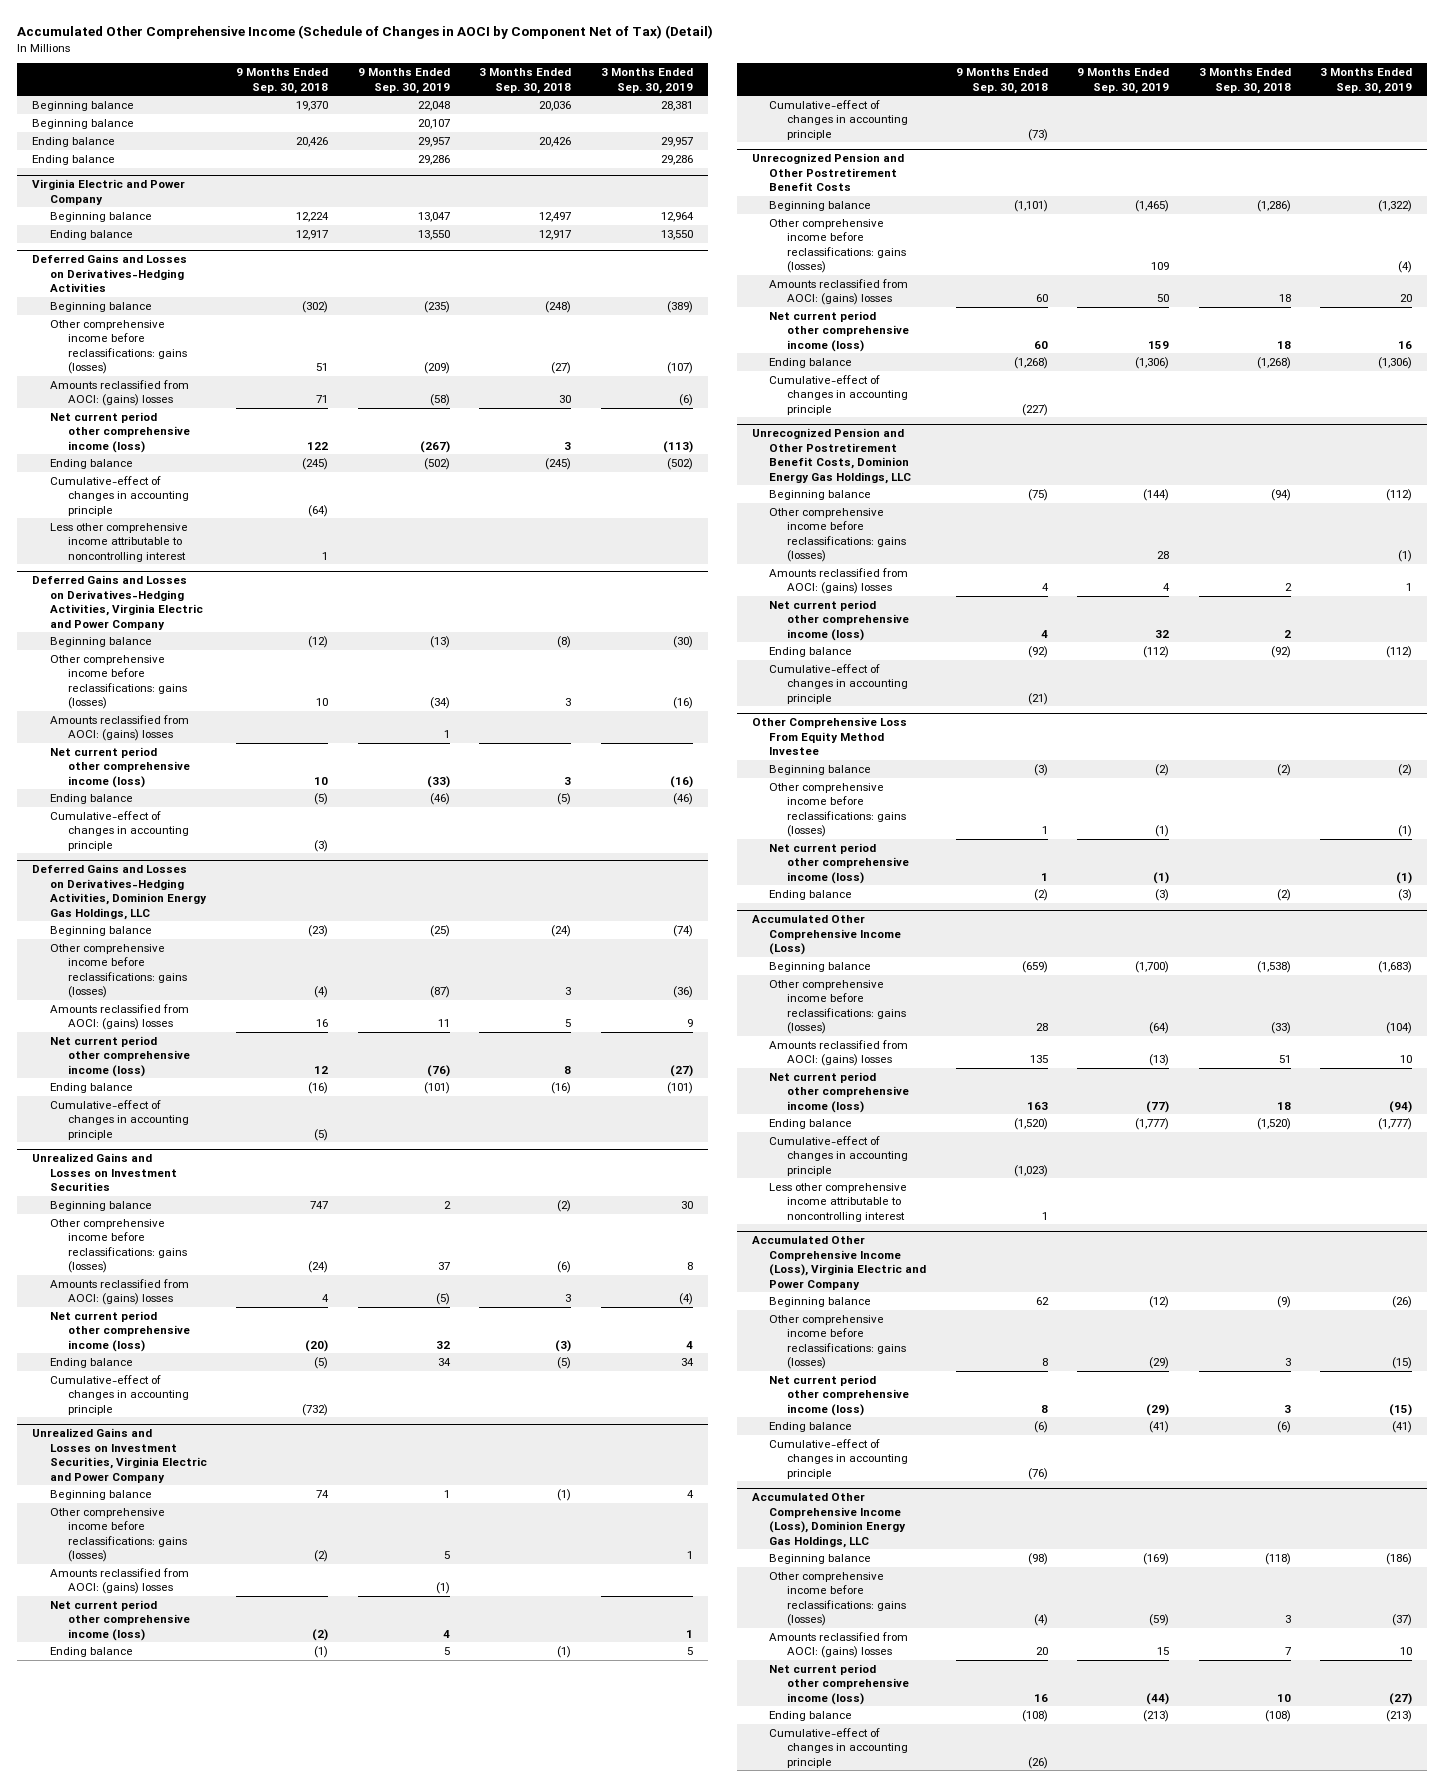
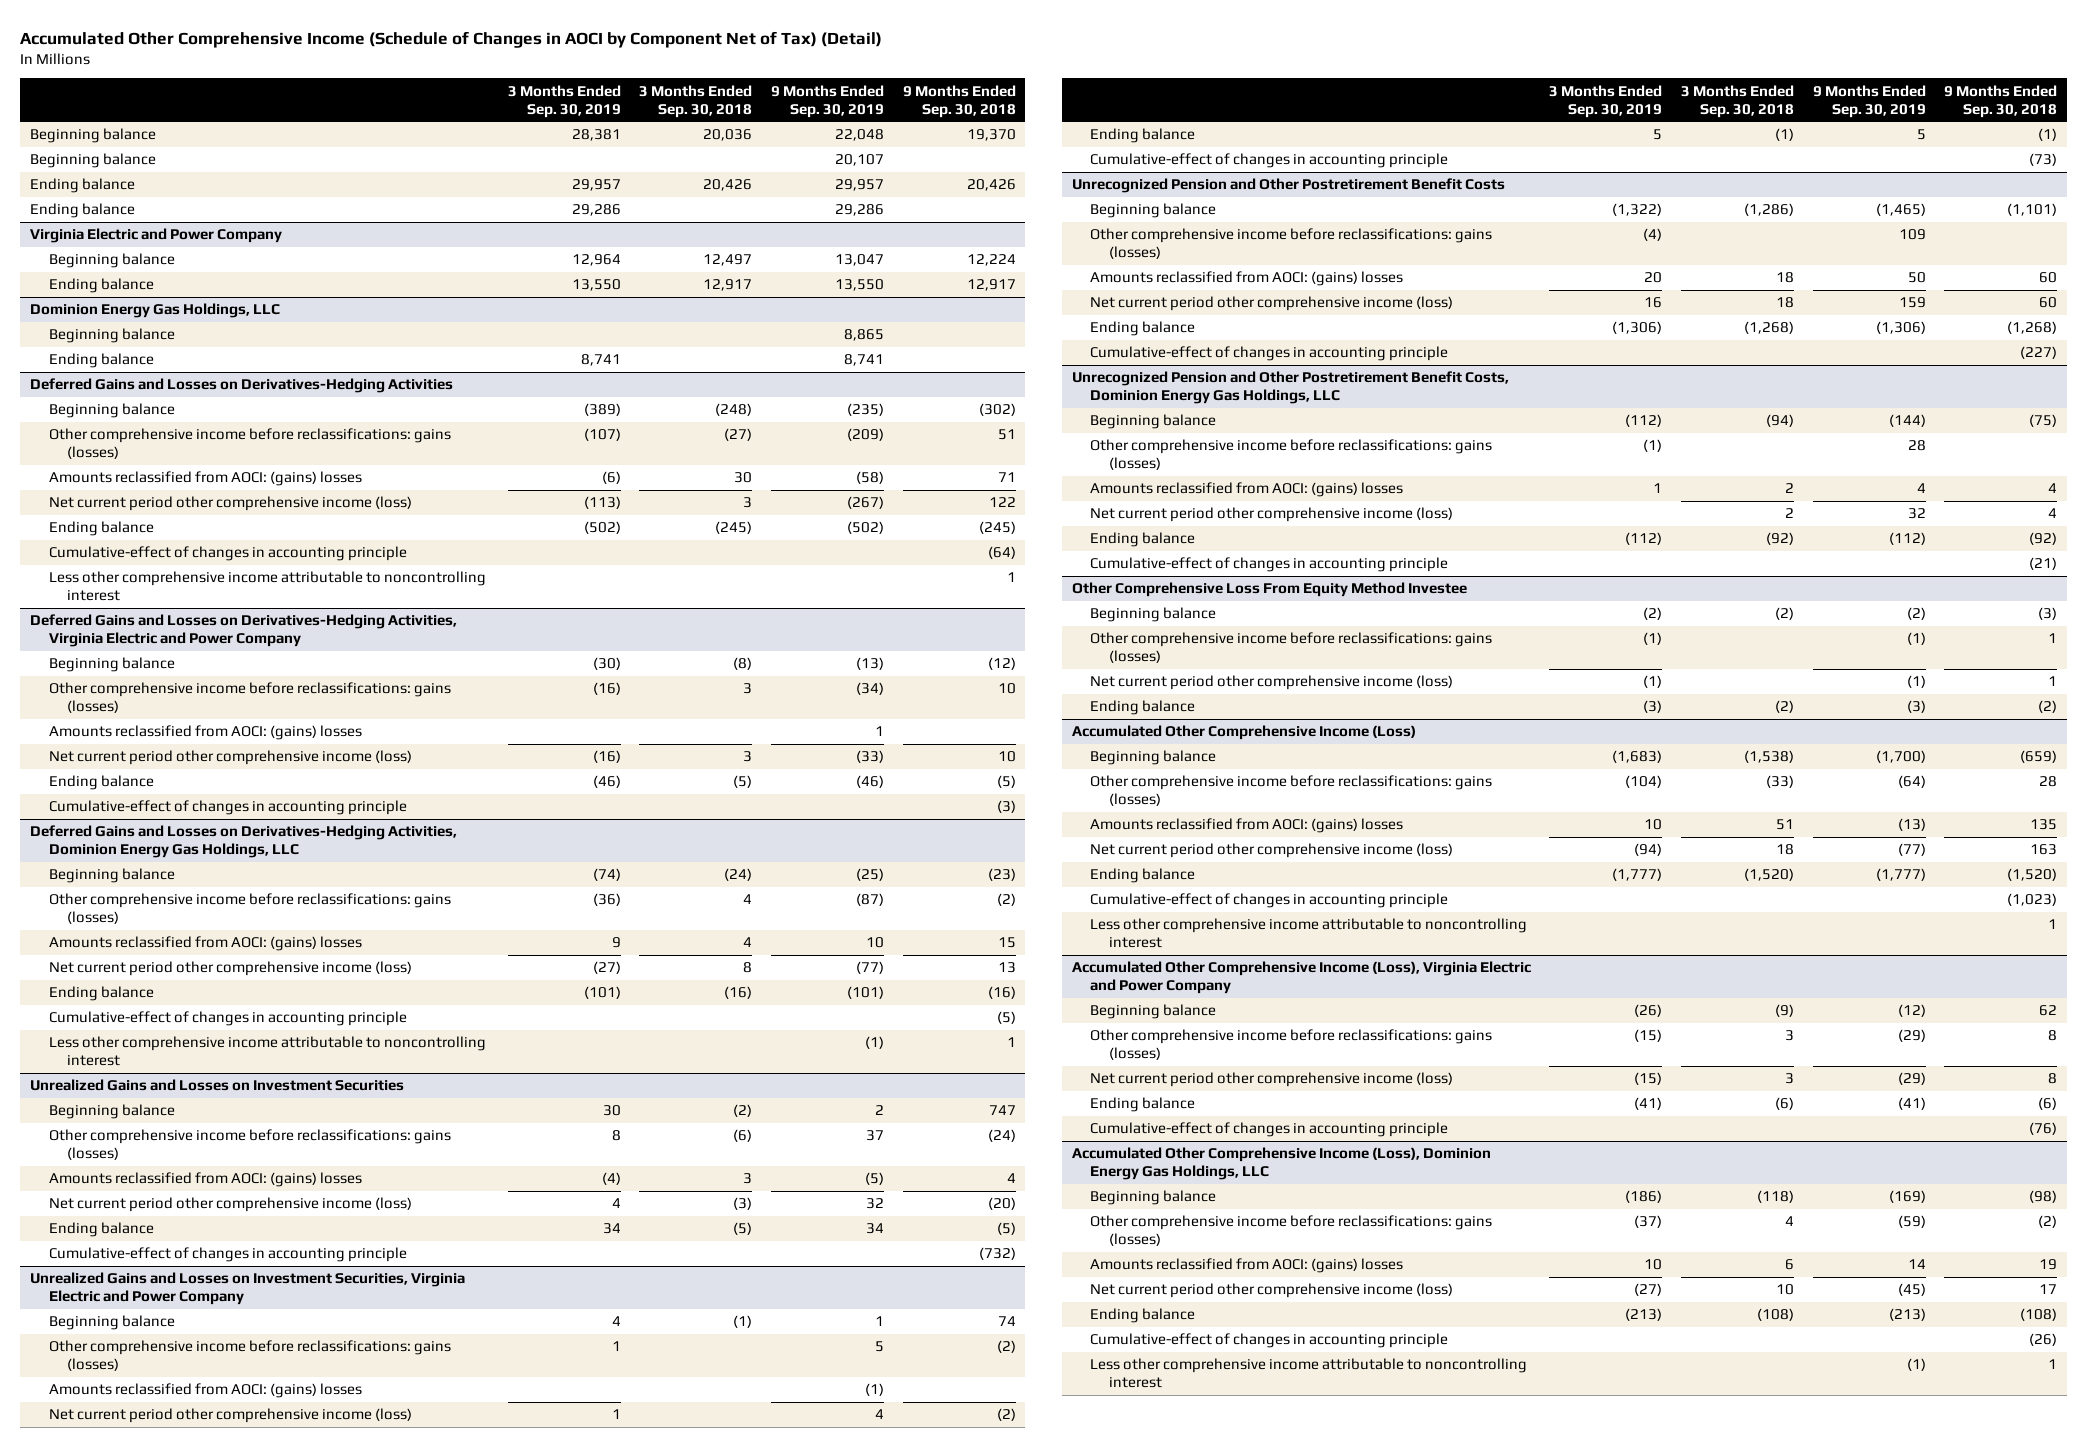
none -> [29,303,280,319] Dominion Energy Gas Holdings, LLC
none -> [48,328,175,344] Beginning balance
none -> [48,353,154,369] Ending balance
[314,986,329,999] (4) -> [996,893,1016,907] (2)
[565,987,572,996] 3 -> [743,894,753,905] 4
[316,1019,329,1028] 16 -> [997,937,1016,949] 15
[437,1019,450,1028] 11 -> [865,937,884,949] 10
[565,1019,572,1028] 5 -> [743,937,753,948] 4
[314,1065,329,1074] 12 -> [997,962,1016,974] 13
[426,1064,450,1077] (76) -> [855,961,884,975] (77)
none -> [48,1036,486,1067] Less other comprehensive income attributable to noncontrolling interest
[1033,1614,1048,1627] (4) -> [2038,1215,2058,1229] (2)
[1284,1615,1291,1624] 3 -> [1785,1216,1795,1227] 4
[1035,1647,1048,1656] 20 -> [2039,1259,2058,1271] 19
[1157,1647,1170,1656] 15 -> [1907,1259,1926,1270] 14
[1284,1647,1291,1656] 7 -> [1785,1259,1795,1271] 6
[1033,1693,1048,1702] 16 -> [2039,1284,2058,1295] 17
[1146,1692,1170,1705] (44) -> [1897,1283,1926,1297] (45)
none -> [1090,1358,1528,1389] Less other comprehensive income attributable to noncontrolling interest

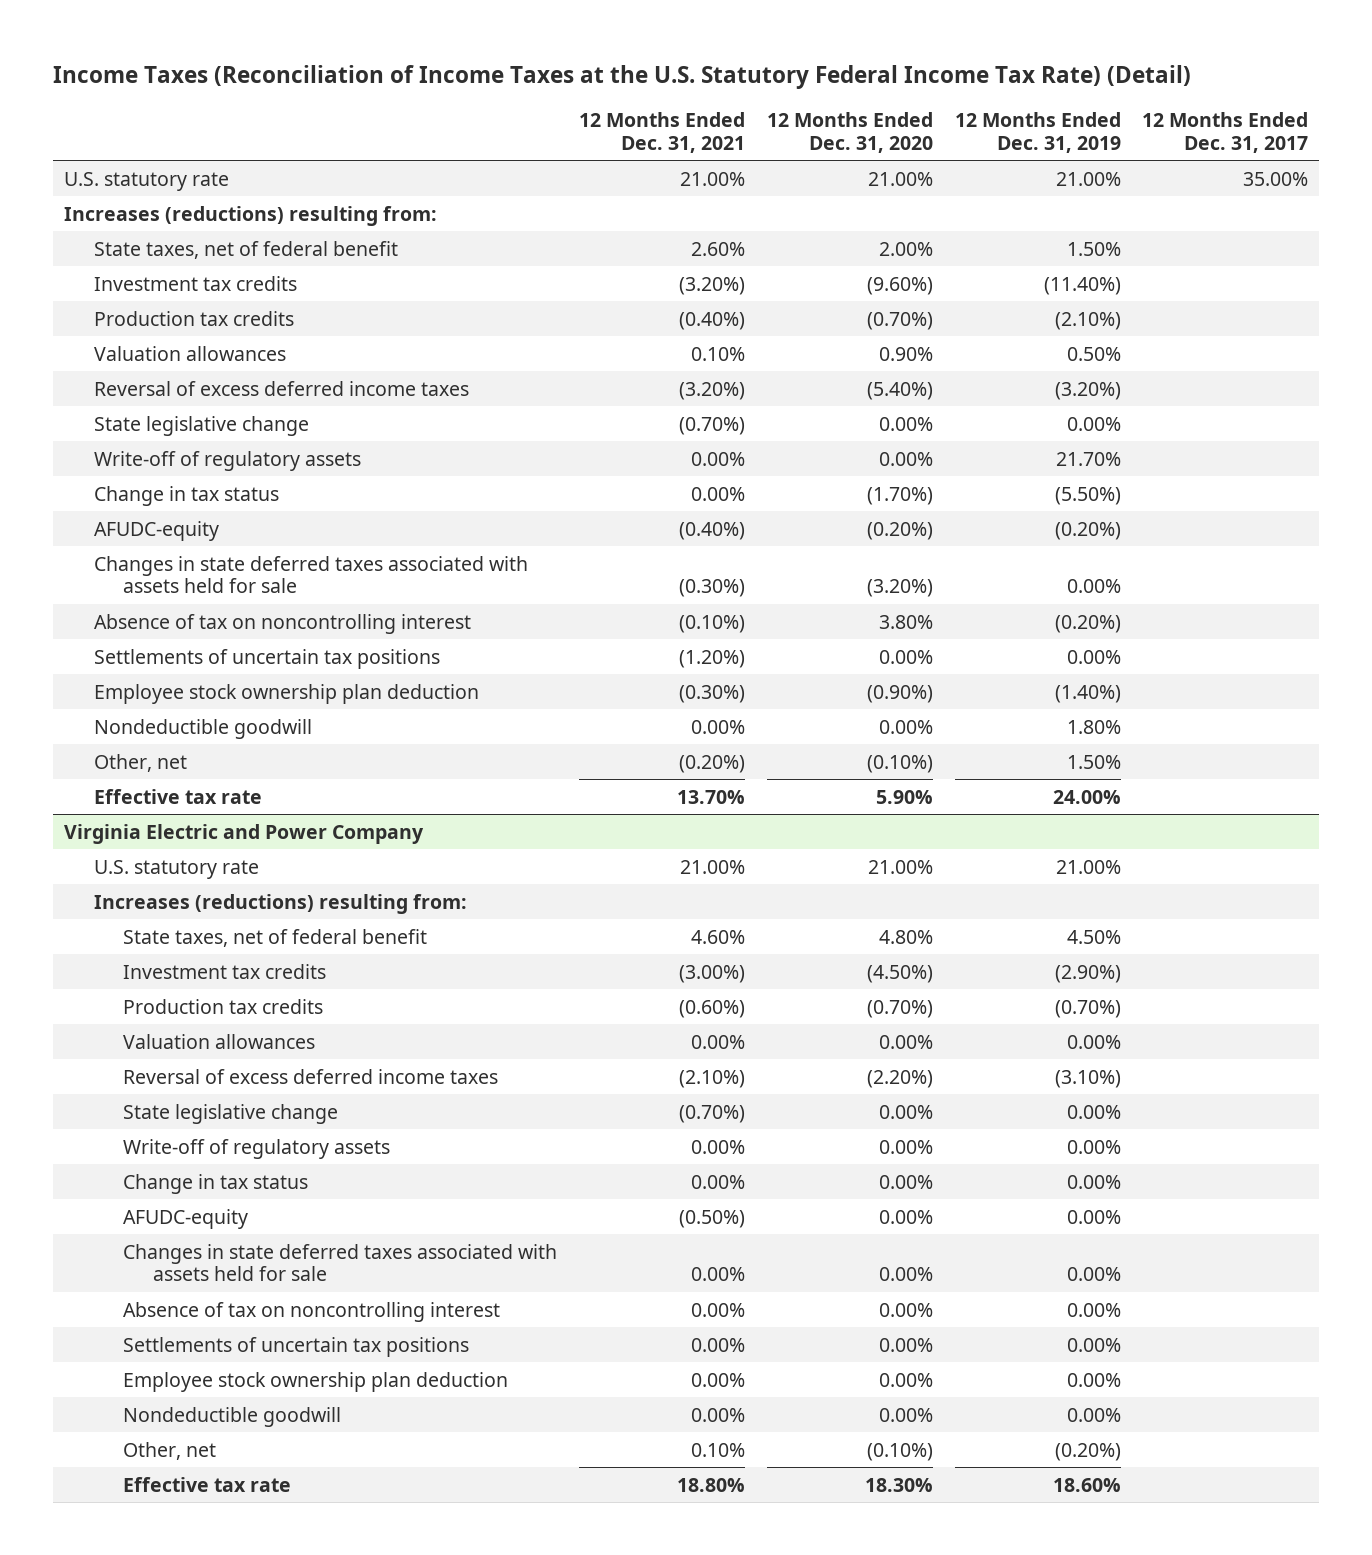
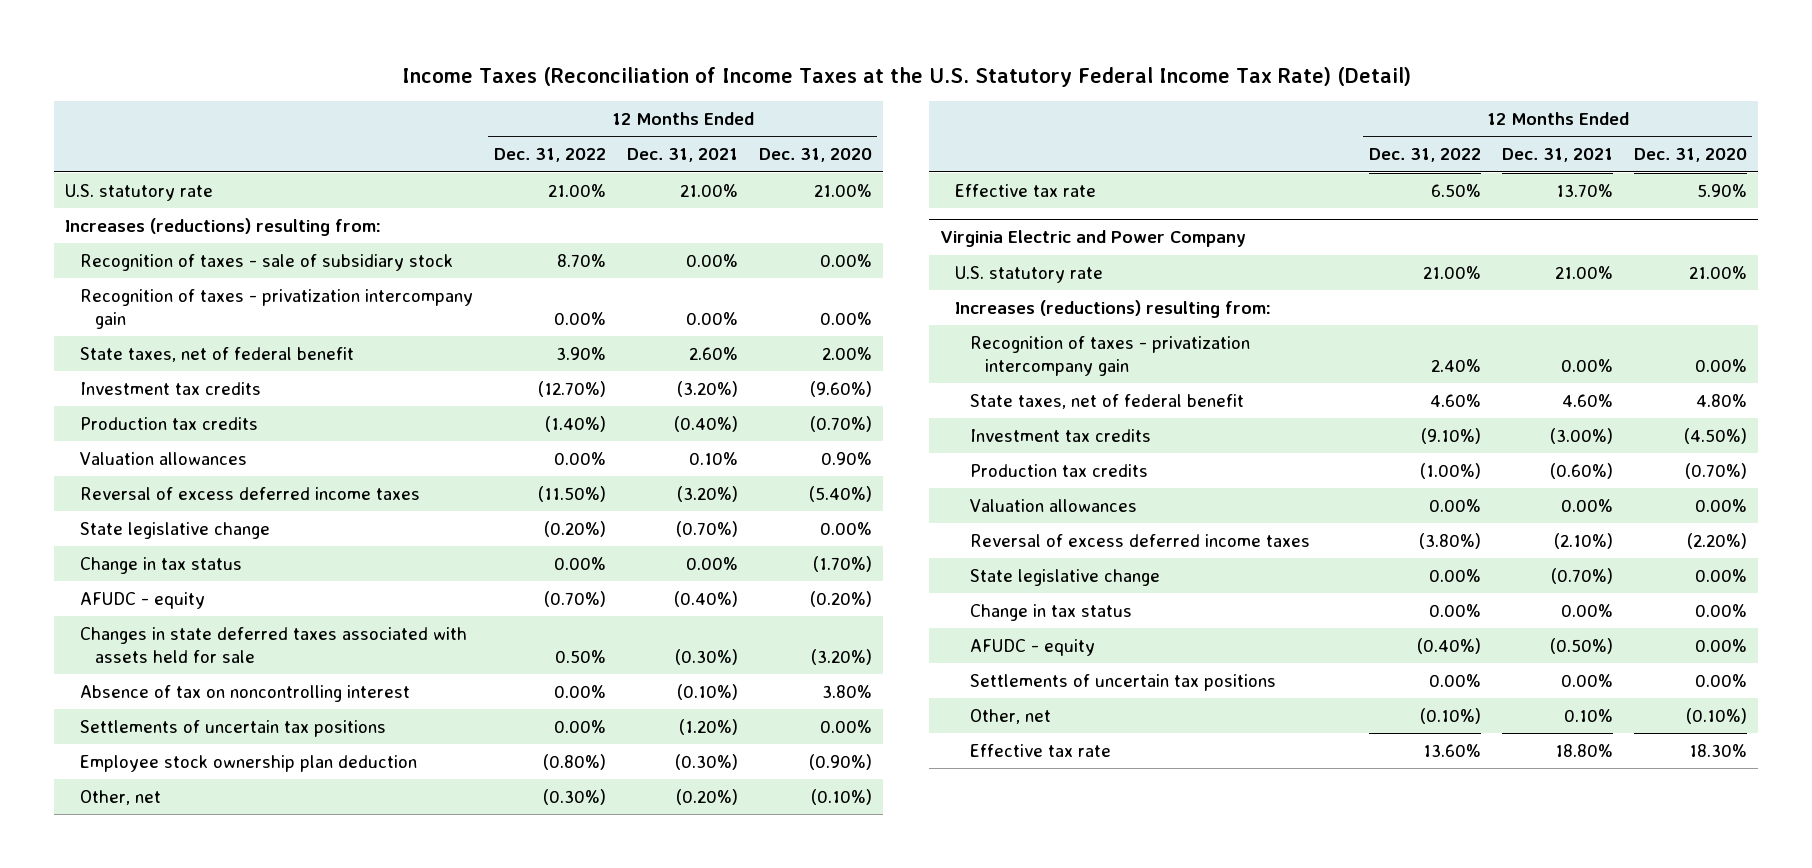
[954,112,1121,153] 12 Months Ended Dec. 31, 2019 -> none
[1142,112,1309,153] 12 Months Ended Dec. 31, 2017 -> none
none -> [493,148,606,163] Dec. 31, 2022
none -> [79,253,453,271] Recognition of taxes - sale of subsidiary stock
none -> [79,288,473,329] Recognition of taxes - privatization intercompany gain
[93,450,361,471] Write-off of regulatory assets -> none
[93,520,219,541] AFUDC-equity -> [79,591,205,609] AFUDC - equity
[93,718,312,739] Nondeductible goodwill -> none
none -> [969,335,1250,376] Recognition of taxes - privatization intercompany gain
[123,1138,391,1159] Write-off of regulatory assets -> none
[123,1243,558,1282] Changes in state deferred taxes associated with assets held for sale -> none
[123,1301,501,1322] Absence of tax on noncontrolling interest -> none
[123,1208,249,1229] AFUDC-equity -> [969,638,1095,656] AFUDC - equity
[123,1371,509,1392] Employee stock ownership plan deduction -> none
[123,1406,342,1427] Nondeductible goodwill -> none

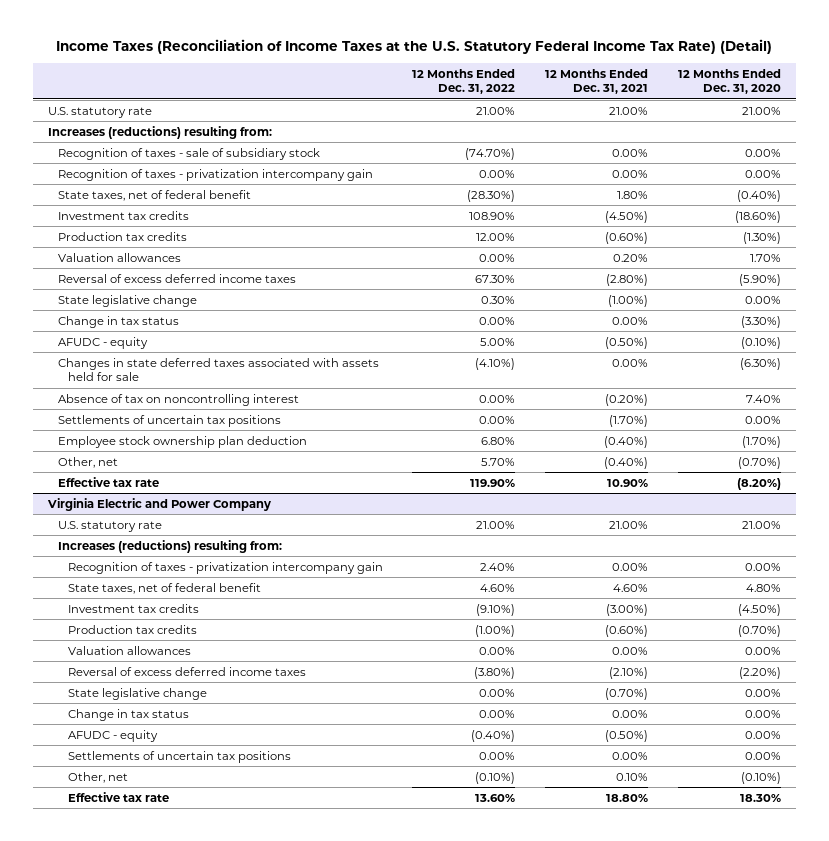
[556,253,606,267] 8.70% -> [465,147,516,160] (74.70%)
[555,346,606,360] 3.90% -> [467,189,516,202] (28.30%)
[688,346,738,360] 2.60% -> [617,190,649,199] 1.80%
[822,346,873,360] 2.00% -> [736,189,781,202] (0.40%)
[537,380,606,397] (12.70%) -> [469,211,516,220] 108.90%
[676,380,738,397] (3.20%) -> [605,210,649,223] (4.50%)
[810,380,873,397] (9.60%) -> [734,210,781,223] (18.60%)
[544,415,606,432] (1.40%) -> [476,232,516,241] 12.00%
[673,415,738,432] (0.40%) -> [605,231,649,244] (0.60%)
[810,415,873,432] (0.70%) -> [742,231,781,244] (1.30%)
[688,451,738,465] 0.10% -> [613,253,649,262] 0.20%
[821,451,873,465] 0.90% -> [749,253,781,262] 1.70%
[537,485,606,502] (11.50%) -> [475,274,516,283] 67.30%
[676,485,738,502] (3.20%) -> [606,273,649,286] (2.80%)
[809,485,873,502] (5.40%) -> [738,273,781,286] (5.90%)
[543,520,606,537] (0.20%) -> [481,295,516,304] 0.30%
[675,520,738,537] (0.70%) -> [608,294,649,307] (1.00%)
[813,555,873,572] (1.70%) -> [740,315,781,328] (3.30%)
[543,590,606,607] (0.70%) -> [480,337,516,346] 5.00%
[673,590,738,607] (0.40%) -> [605,336,649,349] (0.50%)
[810,590,873,607] (0.20%) -> [740,336,781,349] (0.10%)
[554,649,606,663] 0.50% -> [475,357,516,370] (4.10%)
[674,648,738,665] (0.30%) -> [612,358,649,367] 0.00%
[811,648,873,665] (3.20%) -> [739,357,781,370] (6.30%)
[676,683,738,700] (0.10%) -> [605,393,649,406] (0.20%)
[822,684,873,698] 3.80% -> [745,394,781,403] 7.40%
[678,718,738,735] (1.20%) -> [609,414,649,427] (1.70%)
[542,753,606,770] (0.80%) -> [481,436,516,445] 6.80%
[674,753,738,770] (0.30%) -> [604,435,649,448] (0.40%)
[809,753,873,770] (0.90%) -> [741,435,781,448] (1.70%)
[542,788,606,805] (0.30%) -> [481,457,516,466] 5.70%
[675,788,738,805] (0.20%) -> [604,456,649,469] (0.40%)
[811,788,873,805] (0.10%) -> [737,456,781,469] (0.70%)
[1430,183,1481,197] 6.50% -> [470,478,516,487] 119.90%
[1555,183,1613,197] 13.70% -> [607,478,649,487] 10.90%
[1697,183,1748,197] 5.90% -> [736,477,781,490] (8.20%)

